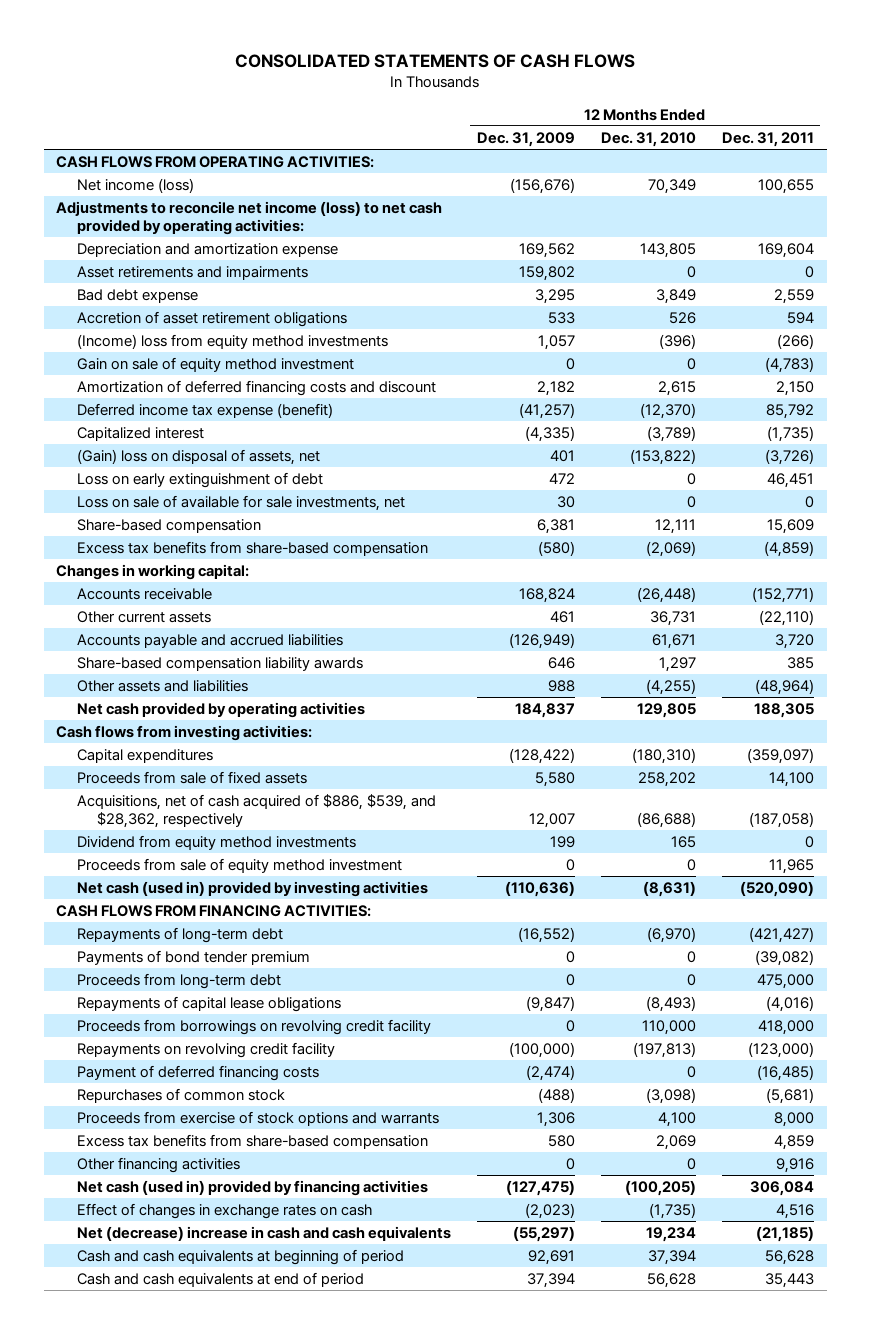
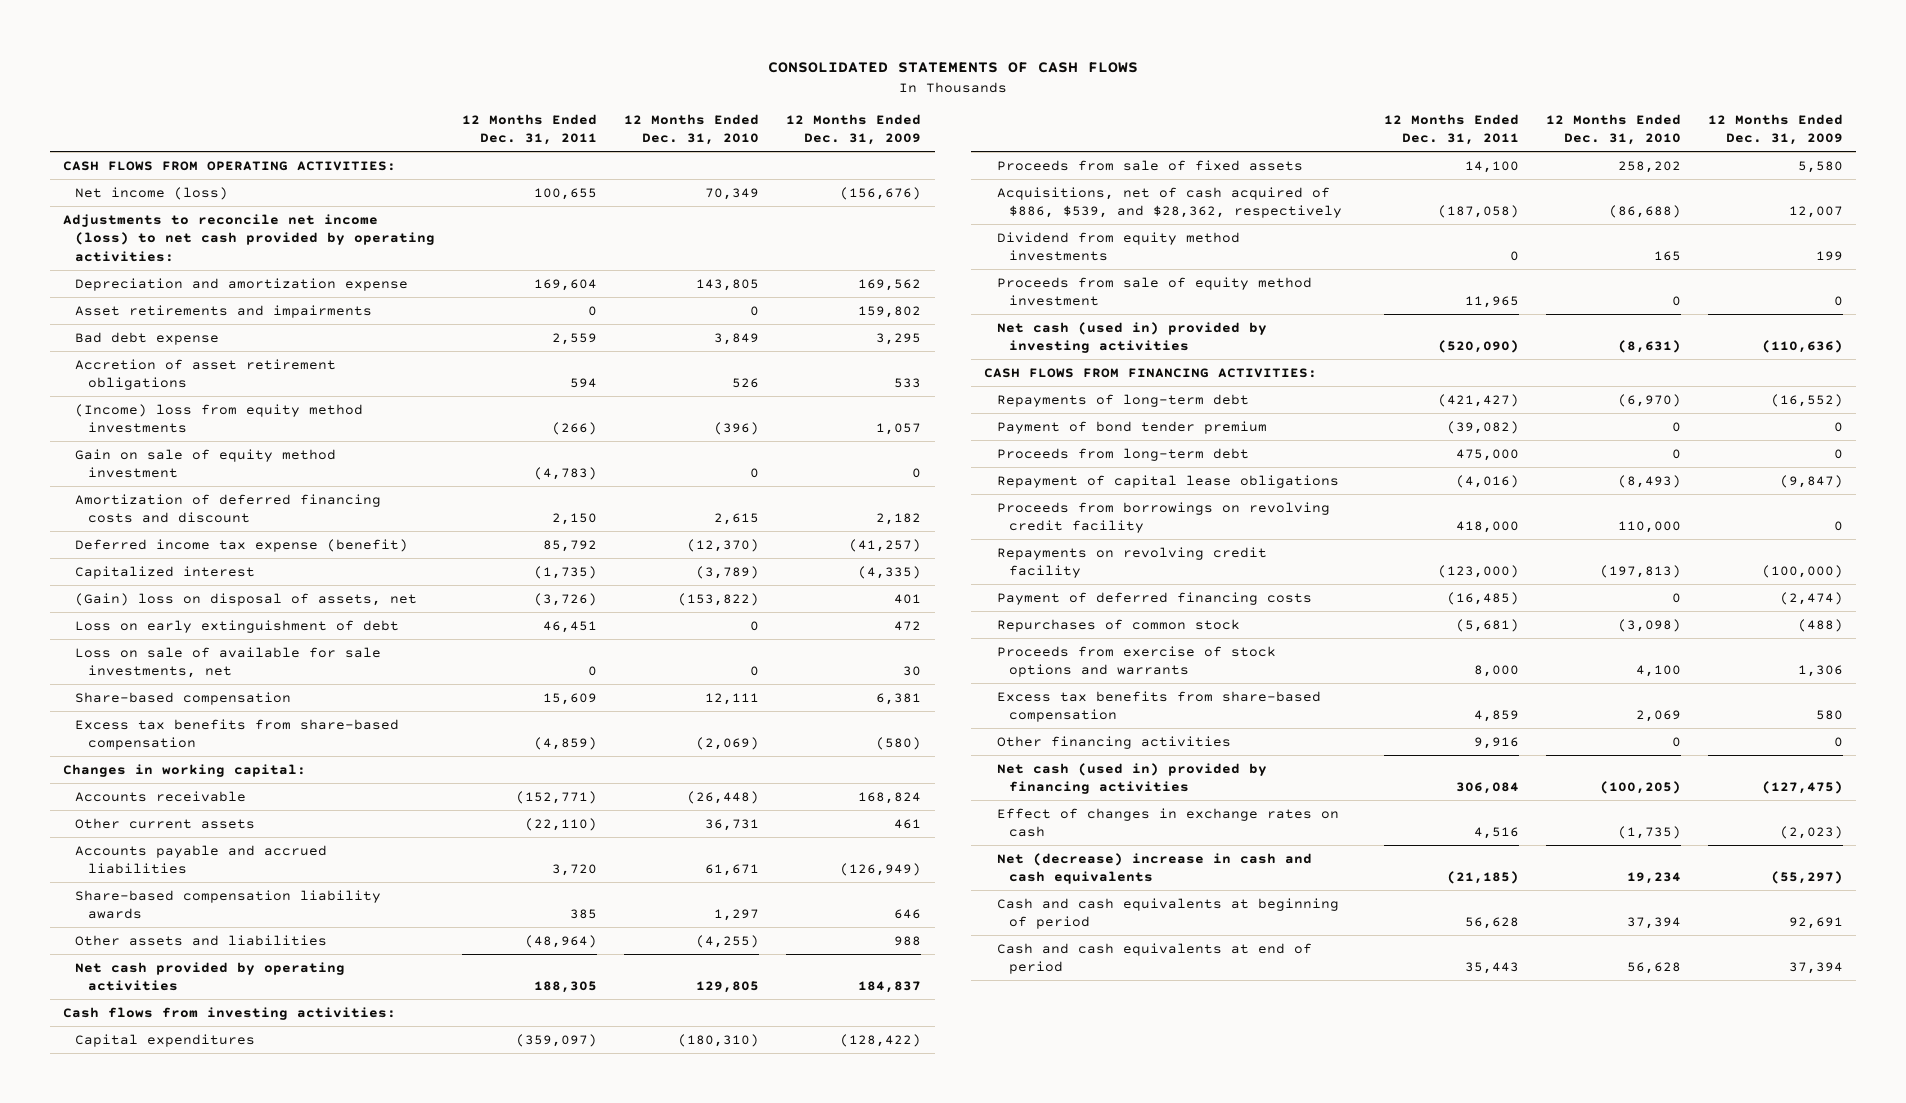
[76,950,310,966] Payments of bond tender premium -> [996,420,1267,434] Payment of bond tender premium
[76,996,341,1013] Repayments of capital lease obligations -> [996,474,1339,488] Repayment of capital lease obligations

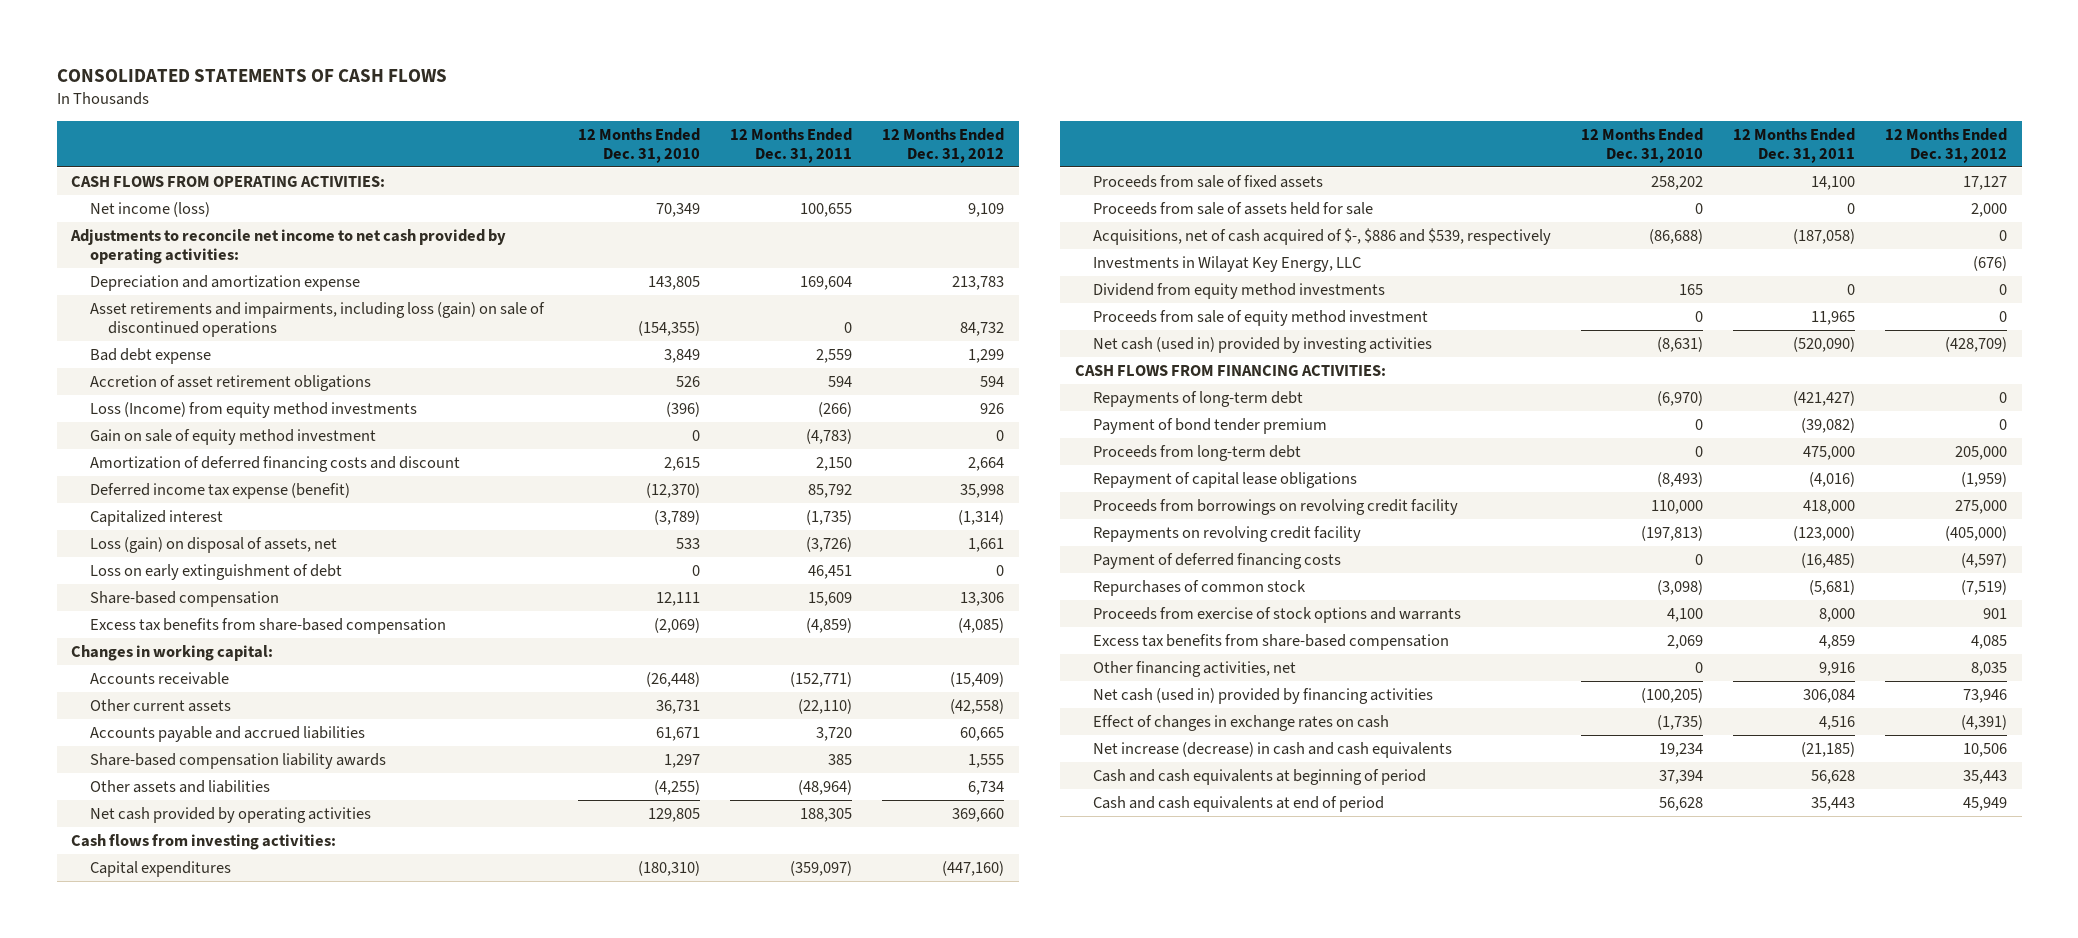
[786,113,922,146] 12 Months Ended Dec. 31, 2009 -> none
none -> [881,127,1004,163] 12 Months Ended Dec. 31, 2012
[63,213,436,263] Adjustments to reconcile net income (loss) to net cash provided by operating activities: -> [70,228,507,265] Adjustments to reconcile net income to net cash provided by operating activities:
[75,304,373,318] Asset retirements and impairments -> [89,301,545,338] Asset retirements and impairments, including loss (gain) on sale of discontinued operations
[750,305,760,316] 0 -> [637,321,700,337] (154,355)
[75,403,364,434] (Income) loss from equity method investments -> [89,401,417,418] Loss (Income) from equity method investments
[75,592,418,606] (Gain) loss on disposal of assets, net -> [89,536,337,553] Loss (gain) on disposal of assets, net
[678,592,760,606] (153,822) -> [675,537,700,549] 533
[75,646,382,679] Loss on sale of available for sale investments, net -> none
none -> [1093,201,1374,215] Proceeds from sale of assets held for sale
[996,186,1343,219] Acquisitions, net of cash acquired of $886, $539, and $28,362, respectively -> [1093,227,1552,245] Acquisitions, net of cash acquired of $-, $886 and $539, respectively
none -> [1093,255,1362,272] Investments in Wilayat Key Energy, LLC
[996,735,1231,749] Other financing activities -> [1093,660,1297,677] Other financing activities, net
[996,852,1312,885] Net (decrease) increase in cash and cash equivalents -> [1093,741,1453,758] Net increase (decrease) in cash and cash equivalents

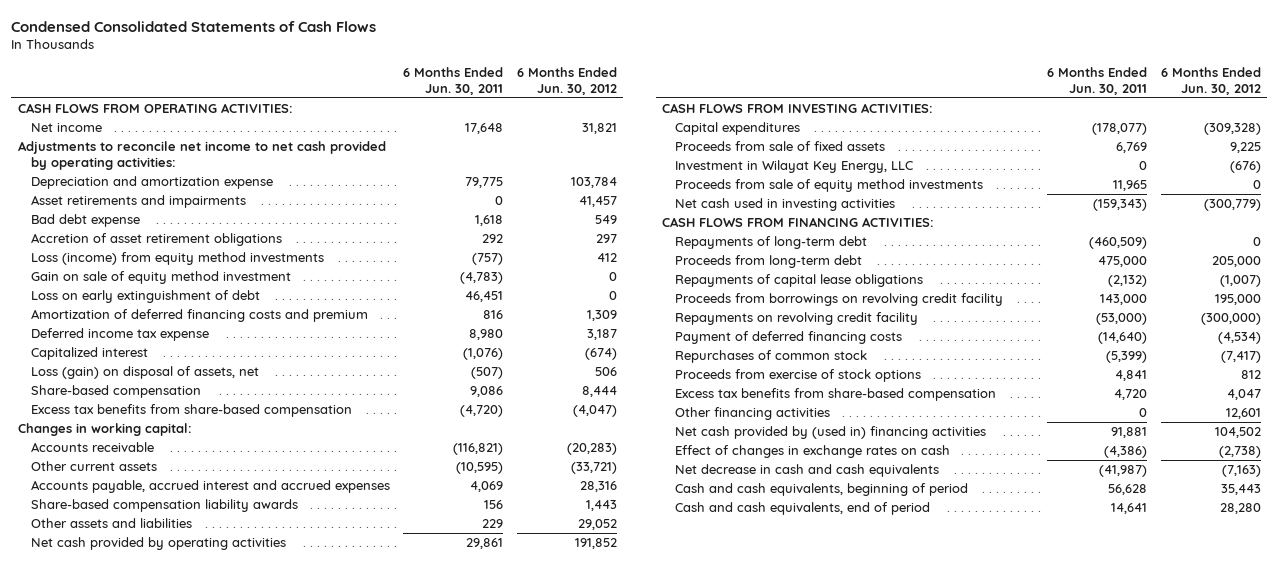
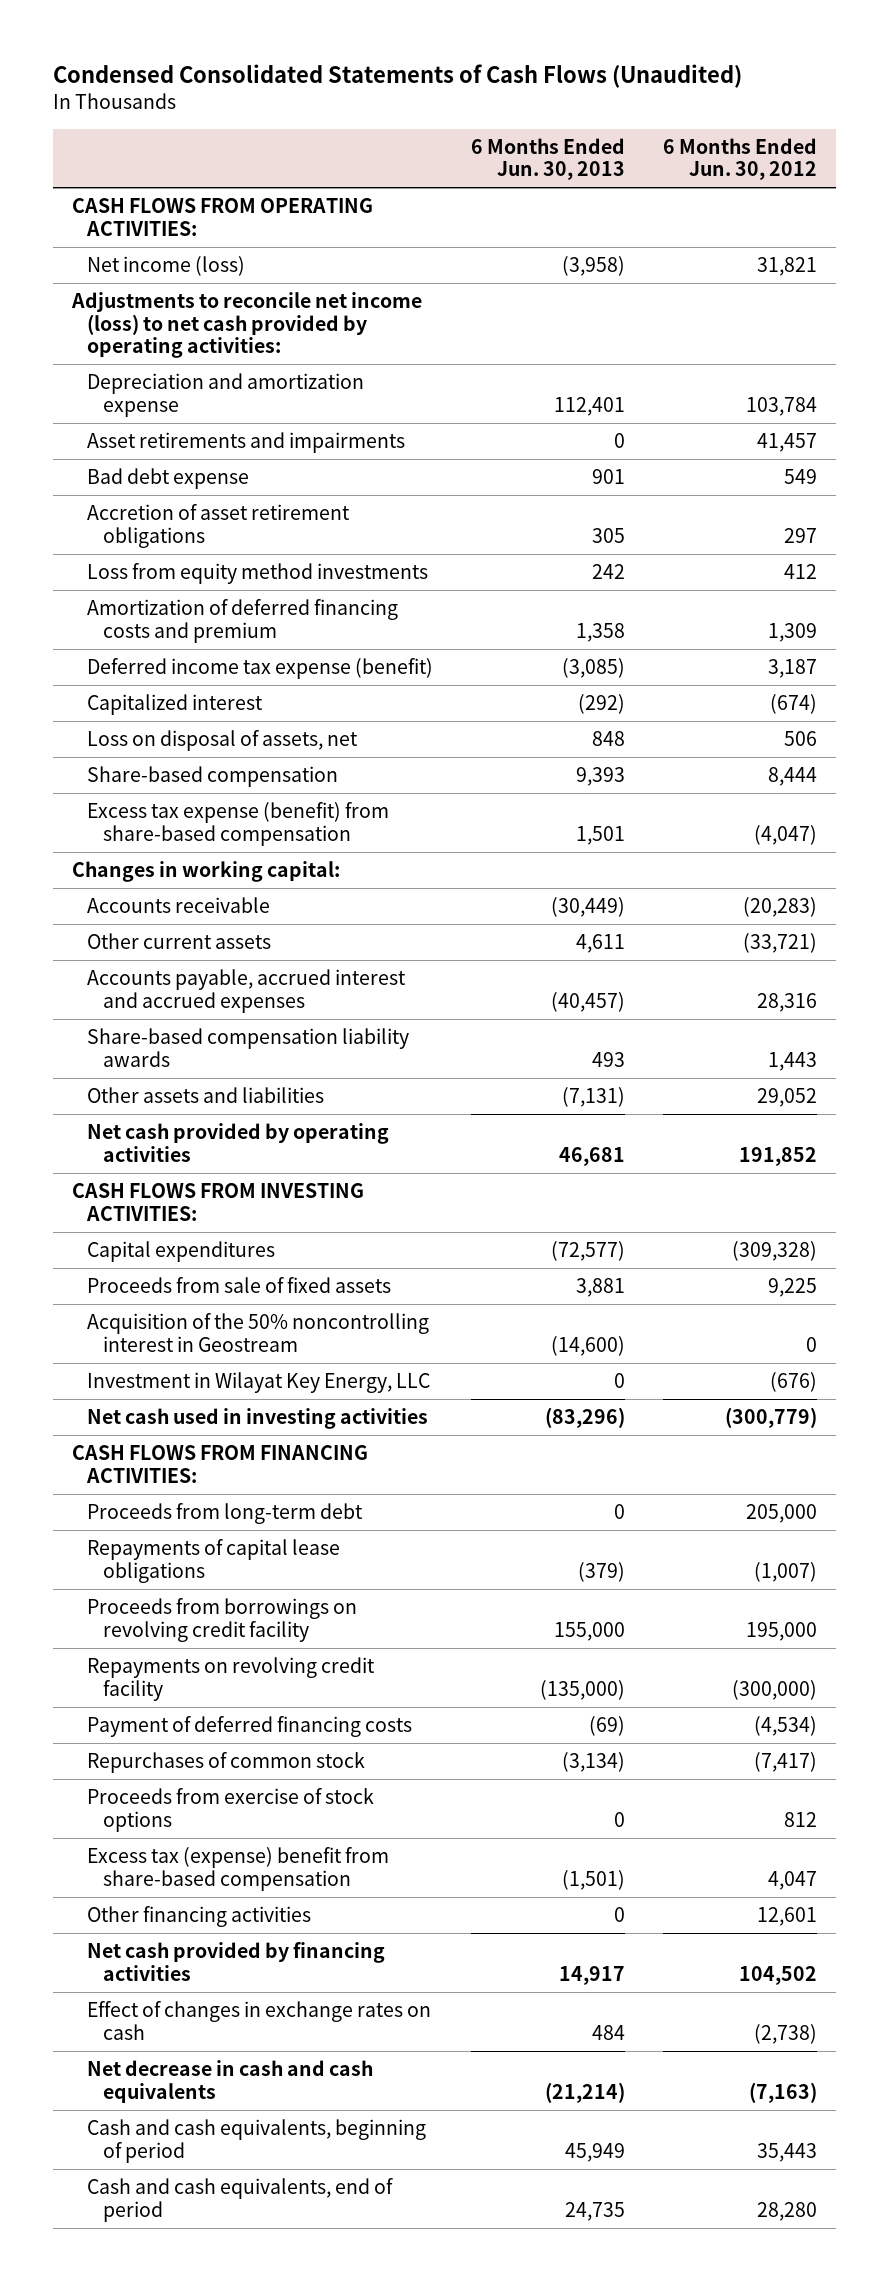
[11,20,377,32] Condensed Consolidated Statements of Cash Flows -> [53,64,743,89] Condensed Consolidated Statements of Cash Flows (Unaudited)
[403,66,504,95] 6 Months Ended Jun. 30, 2011 -> none
none -> [471,137,626,181] 6 Months Ended Jun. 30, 2013
[30,123,102,133] Net income -> [87,255,246,276] Net income (loss)
[18,141,387,171] Adjustments to reconcile net income to net cash provided by operating activities: -> [71,291,423,359] Adjustments to reconcile net income (loss) to net cash provided by operating activities:
[30,271,291,285] Gain on sale of equity method investment -> none
[30,290,260,304] Loss on early extinguishment of debt -> none
[30,252,324,266] Loss (income) from equity method investments -> [87,562,429,584] Loss from equity method investments
[30,328,209,342] Deferred income tax expense -> [87,657,434,679] Deferred income tax expense (benefit)
[30,366,259,380] Loss (gain) on disposal of assets, net -> [87,729,359,751] Loss on disposal of assets, net
[30,404,352,418] Excess tax benefits from share-based compensation -> [87,801,390,846] Excess tax expense (benefit) from share-based compensation
none -> [87,1312,430,1352] Acquisition of the 50% noncontrolling interest in Geostream
[675,179,984,193] Proceeds from sale of equity method investments -> none
[675,236,868,250] Repayments of long-term debt -> none
[675,388,997,402] Excess tax benefits from share-based compensation -> [87,1846,390,1891] Excess tax (expense) benefit from share-based compensation
[675,426,987,440] Net cash provided by (used in) financing activities -> [87,1941,386,1981] Net cash provided by financing activities

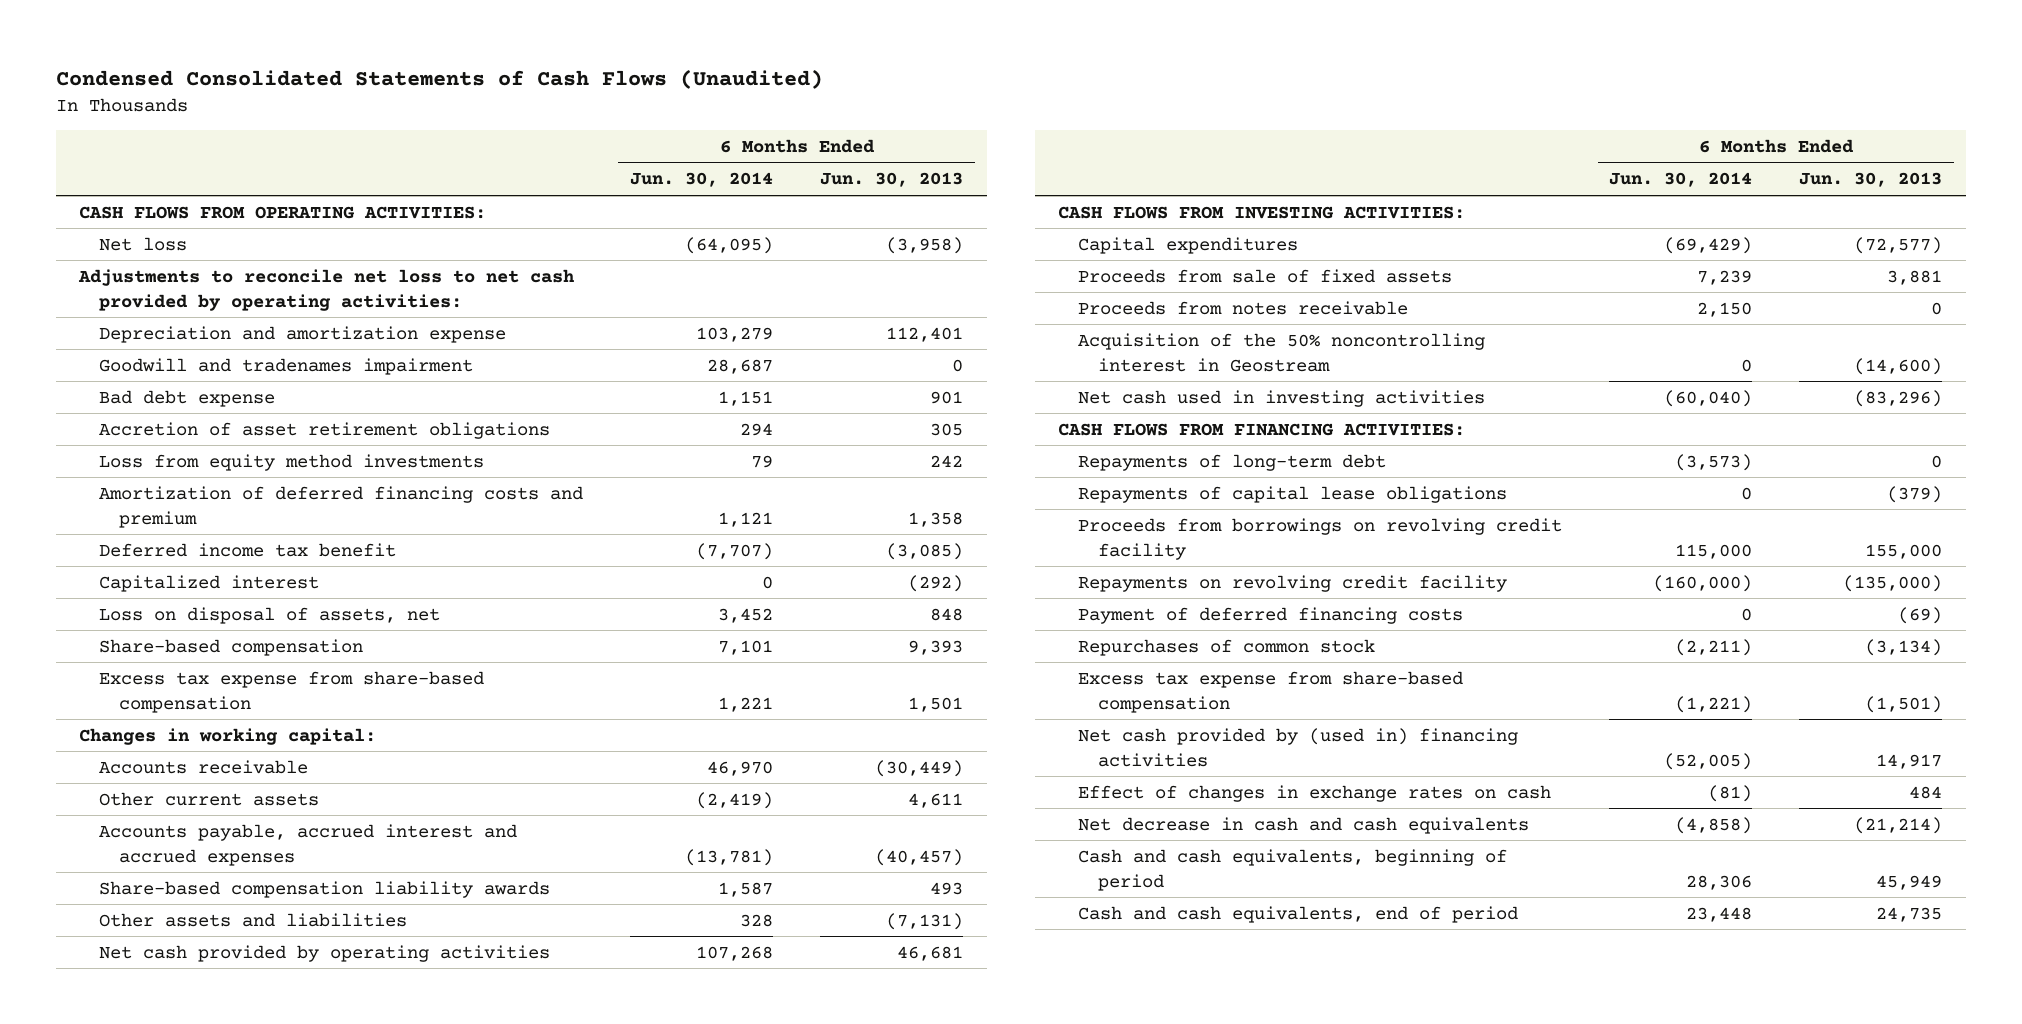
[663,137,818,181] 6 Months Ended Jun. 30, 2012 -> none
none -> [630,172,774,188] Jun. 30, 2014
[87,255,246,276] Net income (loss) -> [98,236,187,251] Net loss
[71,291,423,359] Adjustments to reconcile net income (loss) to net cash provided by operating activities: -> [78,268,576,311] Adjustments to reconcile net loss to net cash provided by operating activities:
[87,431,406,453] Asset retirements and impairments -> none
none -> [98,357,473,375] Goodwill and tradenames impairment
[87,657,434,679] Deferred income tax expense (benefit) -> [98,542,396,557] Deferred income tax benefit
[87,801,390,846] Excess tax expense (benefit) from share-based compensation -> [98,670,484,713] Excess tax expense from share-based compensation
none -> [1078,300,1409,315] Proceeds from notes receivable
[87,1371,431,1393] Investment in Wilayat Key Energy, LLC -> none
[87,1502,364,1524] Proceeds from long-term debt -> none
none -> [1078,453,1387,471] Repayments of long-term debt
[87,1787,375,1832] Proceeds from exercise of stock options -> none
[87,1905,312,1927] Other financing activities -> none
[87,1846,390,1891] Excess tax (expense) benefit from share-based compensation -> [1078,670,1464,713] Excess tax expense from share-based compensation
[87,1941,386,1981] Net cash provided by financing activities -> [1078,727,1519,767] Net cash provided by (used in) financing activities

